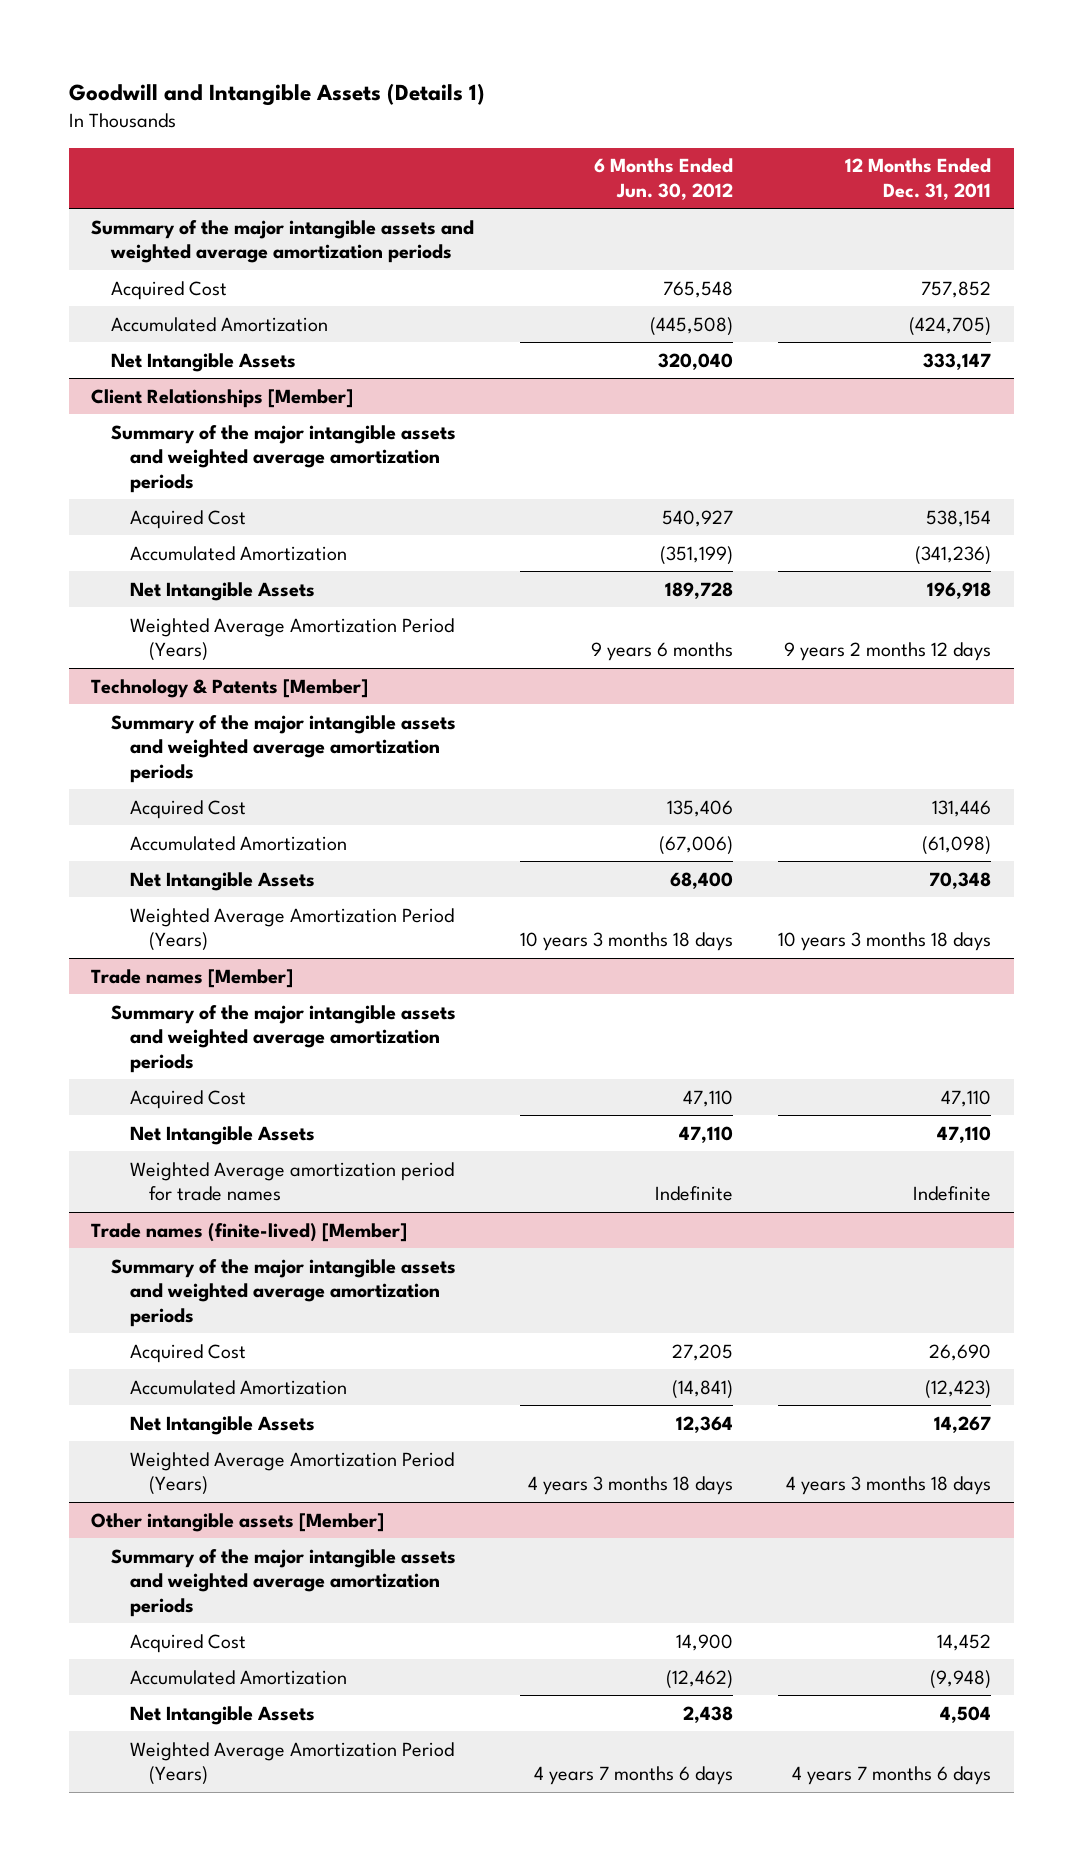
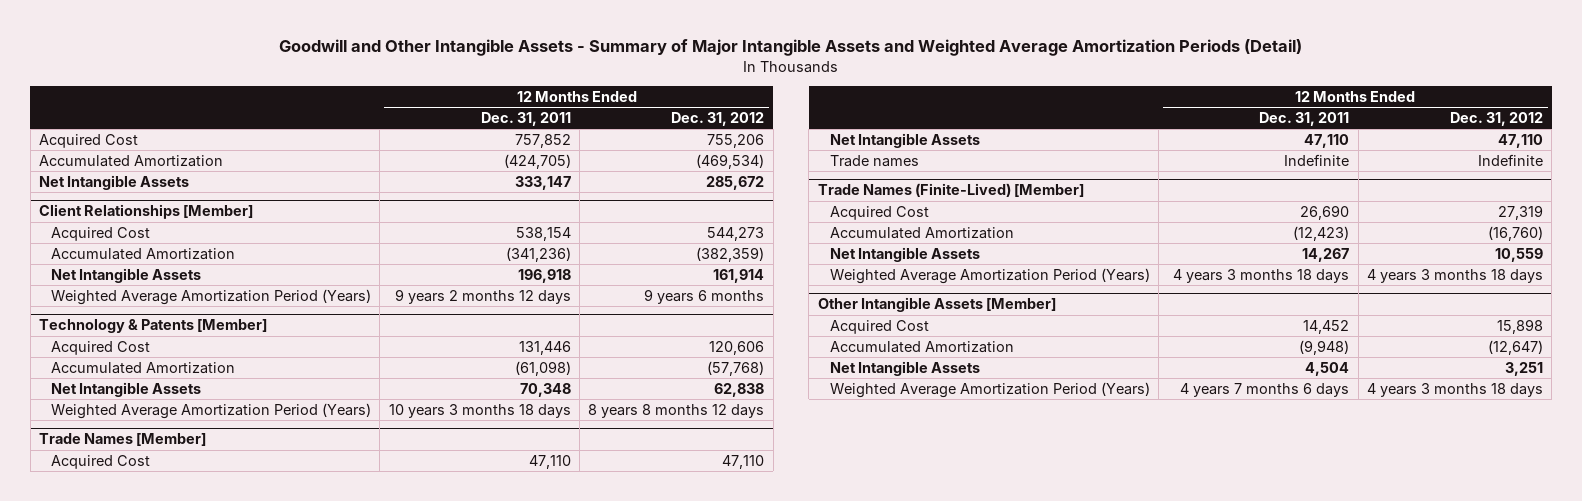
[68,83,485,107] Goodwill and Intangible Assets (Details 1) -> [279,39,1303,57] Goodwill and Other Intangible Assets - Summary of Major Intangible Assets and Weighted Average Amortization Periods (Detail)
[593,158,733,200] 6 Months Ended Jun. 30, 2012 -> none
none -> [671,111,765,126] Dec. 31, 2012
[91,219,475,264] Summary of the major intangible assets and weighted average amortization periods -> none
[110,424,456,493] Summary of the major intangible assets and weighted average amortization periods -> none
[110,714,456,783] Summary of the major intangible assets and weighted average amortization periods -> none
[110,1004,456,1073] Summary of the major intangible assets and weighted average amortization periods -> none
[91,968,294,988] Trade names [Member] -> [39,433,207,447] Trade Names [Member]
[130,1161,455,1202] Weighted Average amortization period for trade names -> none
[110,1258,456,1327] Summary of the major intangible assets and weighted average amortization periods -> none
none -> [829,154,919,167] Trade names
[91,1222,408,1242] Trade names (finite-lived) [Member] -> [817,183,1084,198] Trade Names (Finite-Lived) [Member]
[110,1548,456,1617] Summary of the major intangible assets and weighted average amortization periods -> none
[91,1512,385,1532] Other intangible assets [Member] -> [817,297,1056,313] Other Intangible Assets [Member]

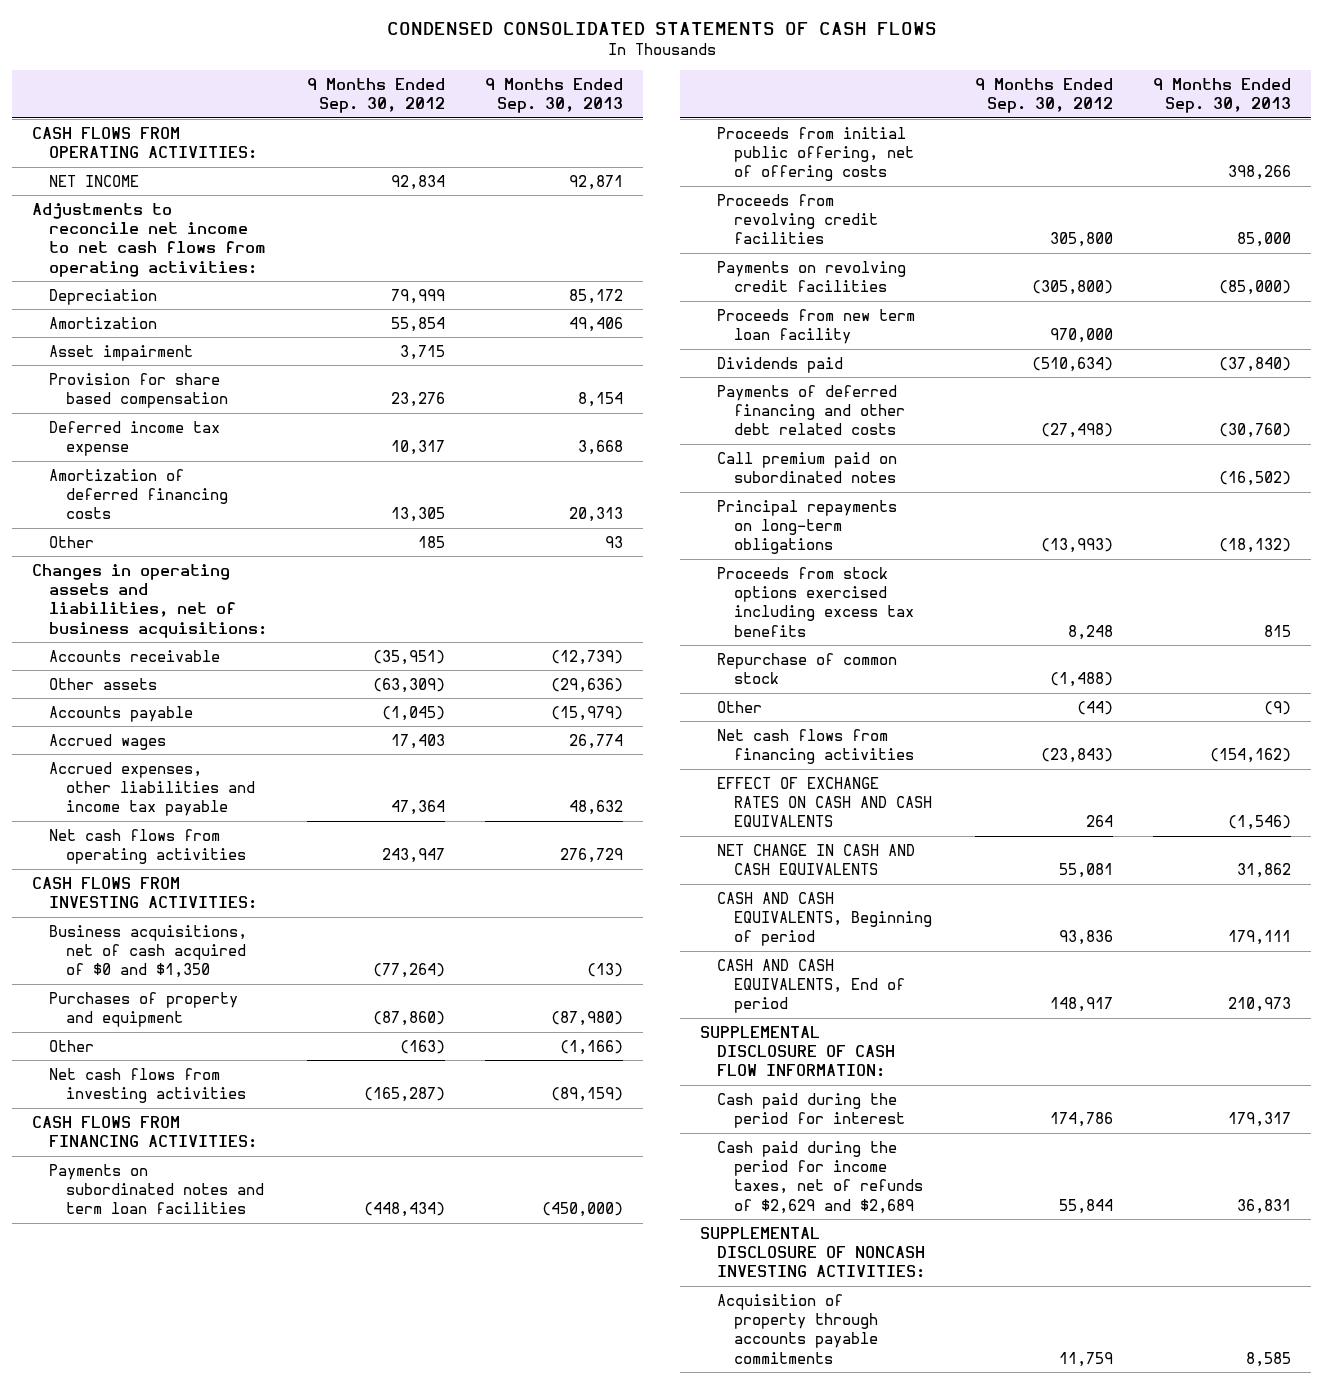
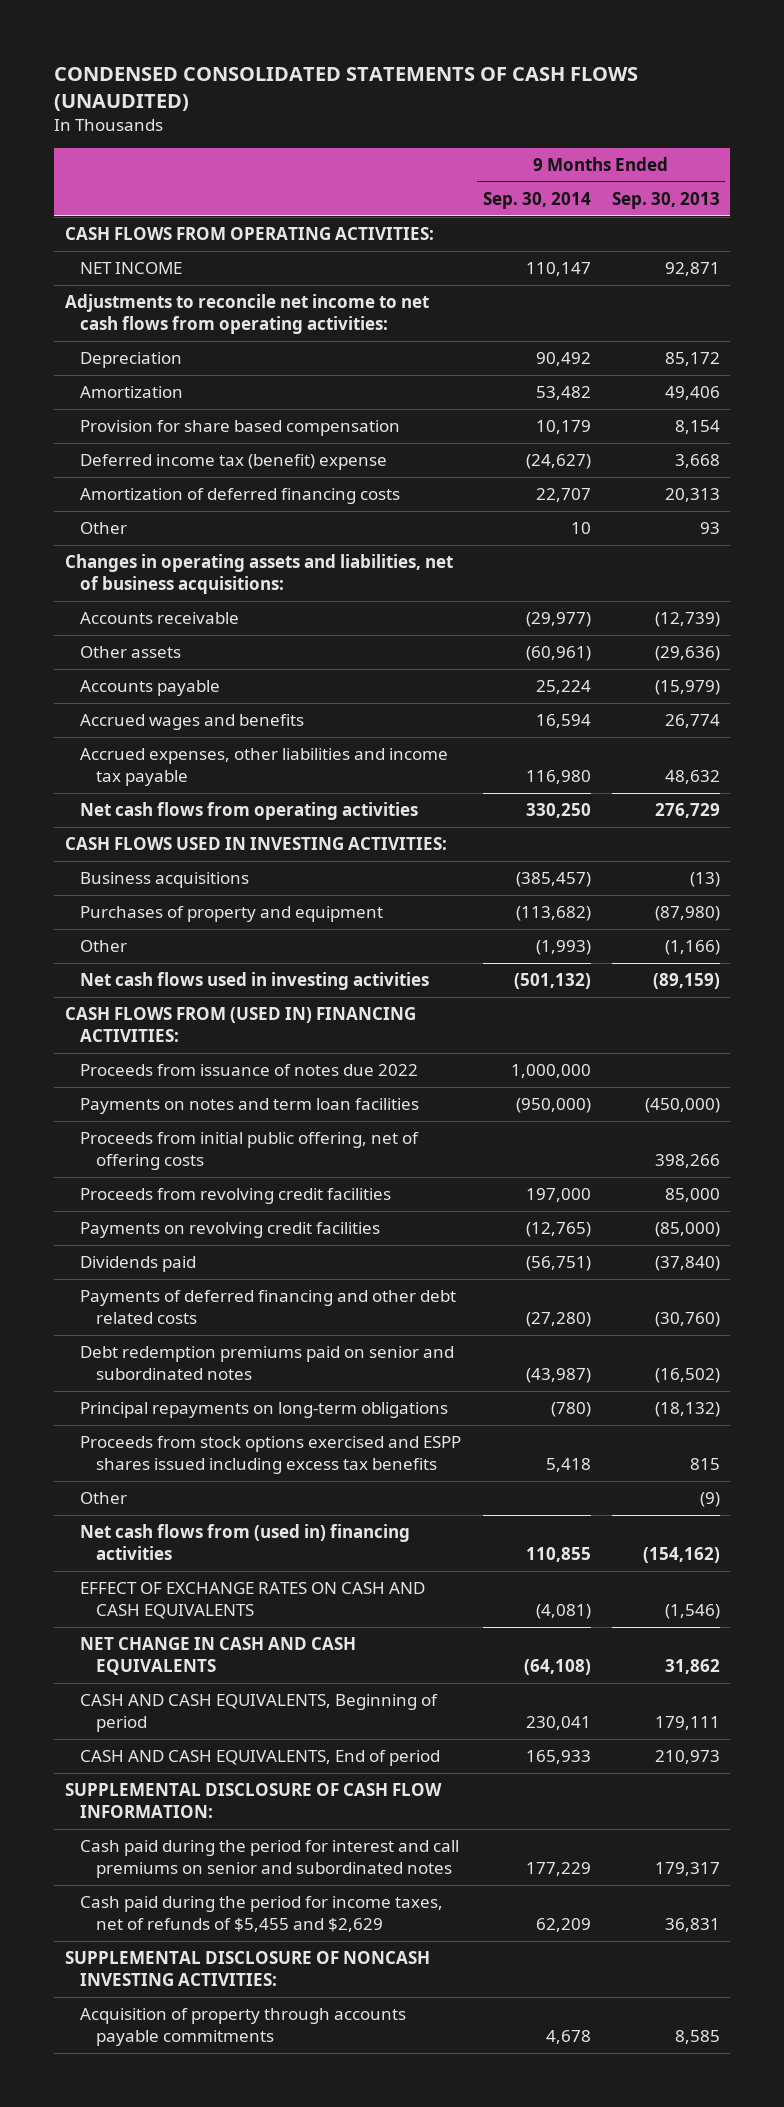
[386,22,937,36] CONDENSED CONSOLIDATED STATEMENTS OF CASH FLOWS -> [54,66,639,111] CONDENSED CONSOLIDATED STATEMENTS OF CASH FLOWS (UNAUDITED)
[307,78,446,114] 9 Months Ended Sep. 30, 2012 -> none
none -> [482,191,591,209] Sep. 30, 2014
[49,344,194,361] Asset impairment -> none
[49,420,221,457] Deferred income tax expense -> [80,454,388,471] Deferred income tax (benefit) expense
[49,733,167,750] Accrued wages -> [80,714,305,731] Accrued wages and benefits
[32,876,258,910] CASH FLOWS FROM INVESTING ACTIVITIES: -> [64,837,447,851] CASH FLOWS USED IN INVESTING ACTIVITIES:
[49,924,248,979] Business acquisitions, net of cash acquired of $0 and $1,350 -> [80,872,250,889] Business acquisitions
[49,1067,247,1104] Net cash flows from investing activities -> [80,972,430,991] Net cash flows used in investing activities
[32,1115,258,1149] CASH FLOWS FROM FINANCING ACTIVITIES: -> [64,1007,416,1043] CASH FLOWS FROM (USED IN) FINANCING ACTIVITIES:
none -> [80,1064,419,1077] Proceeds from issuance of notes due 2022
[49,1163,265,1215] Payments on subordinated notes and term loan facilities -> [80,1098,420,1115] Payments on notes and term loan facilities
[717,308,916,345] Proceeds from new term loan facility -> none
[717,451,898,484] Call premium paid on subordinated notes -> [80,1346,455,1381] Debt redemption premiums paid on senior and subordinated notes
[717,652,898,685] Repurchase of common stock -> none
[717,566,915,637] Proceeds from stock options exercised including excess tax benefits -> [80,1436,462,1475] Proceeds from stock options exercised and ESPP shares issued including excess tax benefits
[717,728,915,765] Net cash flows from financing activities -> [80,1524,411,1561] Net cash flows from (used in) financing activities
[717,1092,906,1129] Cash paid during the period for interest -> [80,1840,460,1879] Cash paid during the period for interest and call premiums on senior and subordinated notes
[717,1140,924,1214] Cash paid during the period for income taxes, net of refunds of $2,629 and $2,689 -> [80,1896,444,1933] Cash paid during the period for income taxes, net of refunds of $5,455 and $2,629

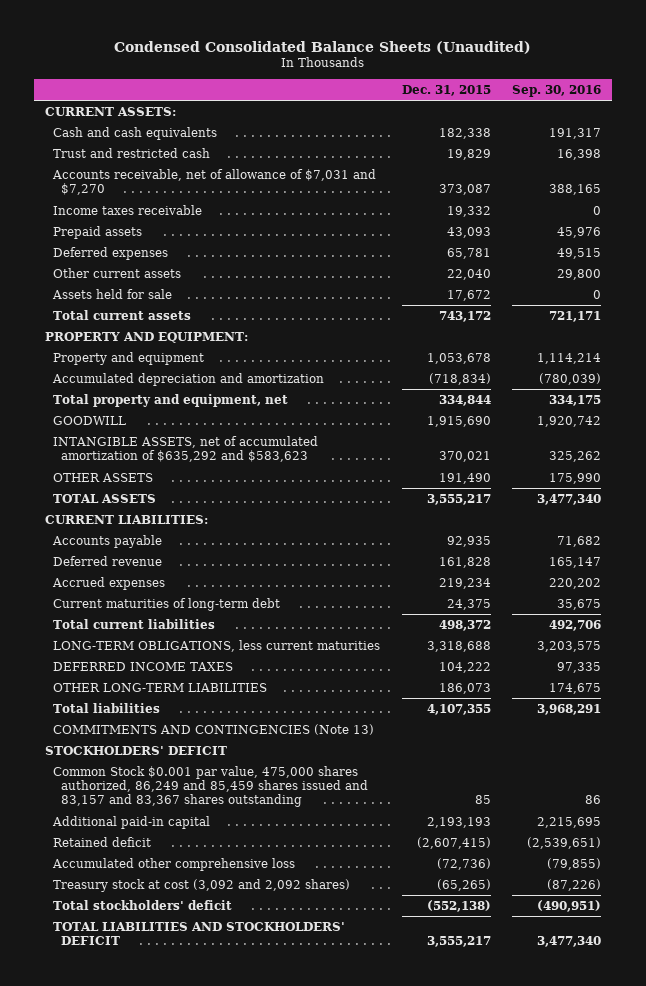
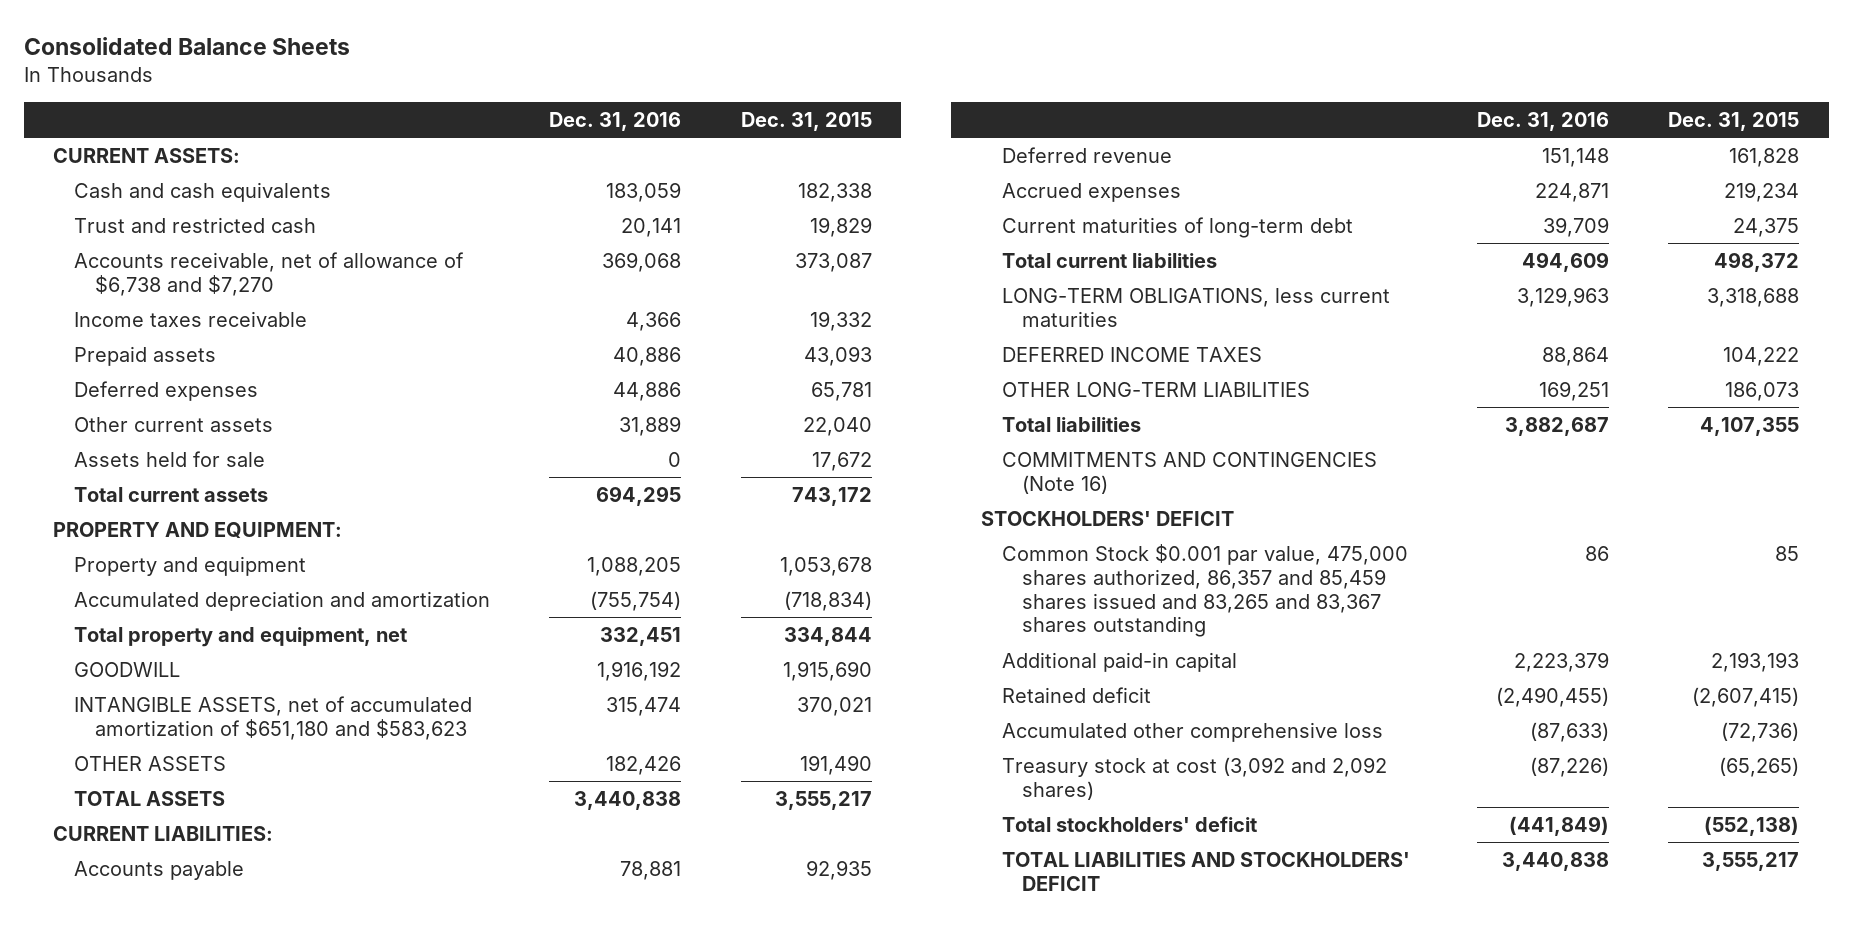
[113,40,531,54] Condensed Consolidated Balance Sheets (Unaudited) -> [23,37,350,56] Consolidated Balance Sheets
[512,84,602,97] Sep. 30, 2016 -> none
none -> [549,112,682,132] Dec. 31, 2016
[51,168,376,196] Accounts receivable, net of allowance of $7,031 and $7,270 -> [74,251,465,296] Accounts receivable, net of allowance of $6,738 and $7,270
[52,435,318,463] INTANGIBLE ASSETS, net of accumulated amortization of $635,292 and $583,623 -> [74,695,473,740] INTANGIBLE ASSETS, net of accumulated amortization of $651,180 and $583,623
[52,723,374,735] COMMITMENTS AND CONTINGENCIES (Note 13) -> [1001,451,1377,494] COMMITMENTS AND CONTINGENCIES (Note 16)
[52,765,369,808] Common Stock $0.001 par value, 475,000 shares authorized, 86,249 and 85,459 shares issued and 83,157 and 83,367 shares outstanding -> [1001,543,1408,638] Common Stock $0.001 par value, 475,000 shares authorized, 86,357 and 85,459 shares issued and 83,265 and 83,367 shares outstanding

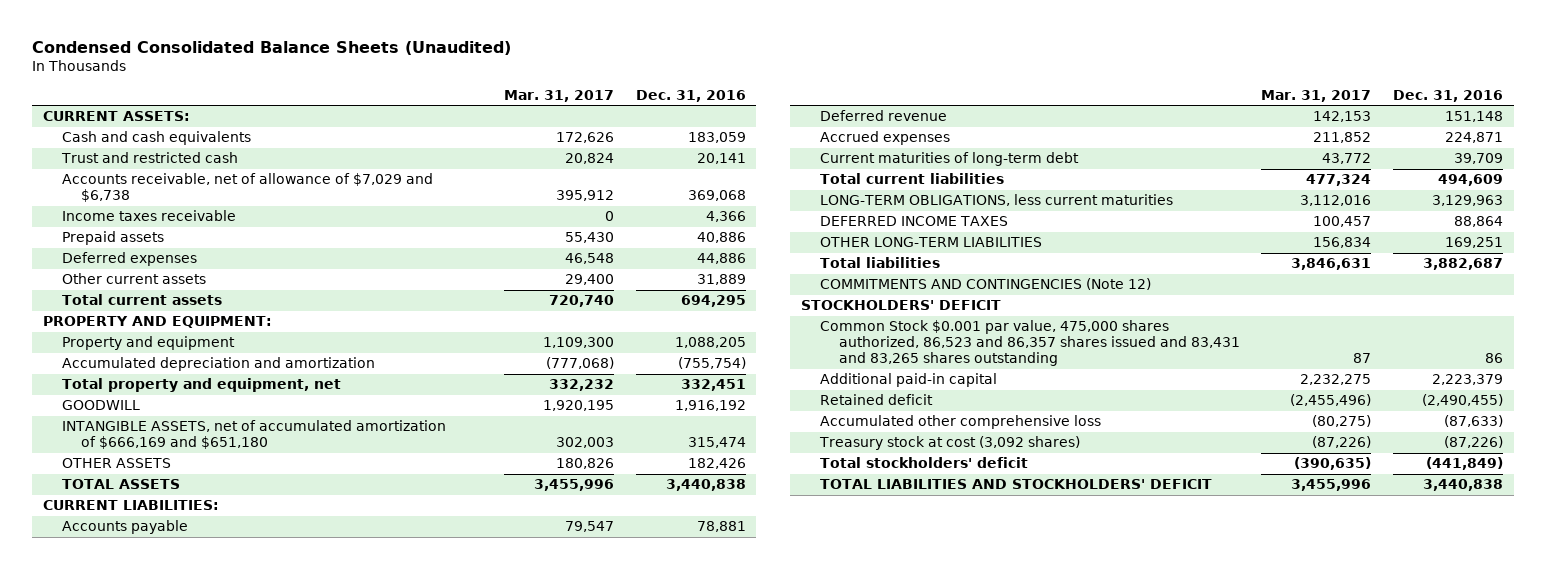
[23,37,350,56] Consolidated Balance Sheets -> [32,40,512,55] Condensed Consolidated Balance Sheets (Unaudited)
[740,112,872,132] Dec. 31, 2015 -> none
none -> [503,89,614,102] Mar. 31, 2017
[74,251,465,296] Accounts receivable, net of allowance of $6,738 and $7,270 -> [62,173,434,203] Accounts receivable, net of allowance of $7,029 and $6,738
[74,450,266,467] Assets held for sale -> none
[74,695,473,740] INTANGIBLE ASSETS, net of accumulated amortization of $651,180 and $583,623 -> [62,420,447,450] INTANGIBLE ASSETS, net of accumulated amortization of $666,169 and $651,180
[1001,451,1377,494] COMMITMENTS AND CONTINGENCIES (Note 16) -> [819,278,1151,291] COMMITMENTS AND CONTINGENCIES (Note 12)
[1001,543,1408,638] Common Stock $0.001 par value, 475,000 shares authorized, 86,357 and 85,459 shares issued and 83,265 and 83,367 shares outstanding -> [819,320,1240,367] Common Stock $0.001 par value, 475,000 shares authorized, 86,523 and 86,357 shares issued and 83,431 and 83,265 shares outstanding
[1001,756,1387,800] Treasury stock at cost (3,092 and 2,092 shares) -> [818,436,1080,451] Treasury stock at cost (3,092 shares)

